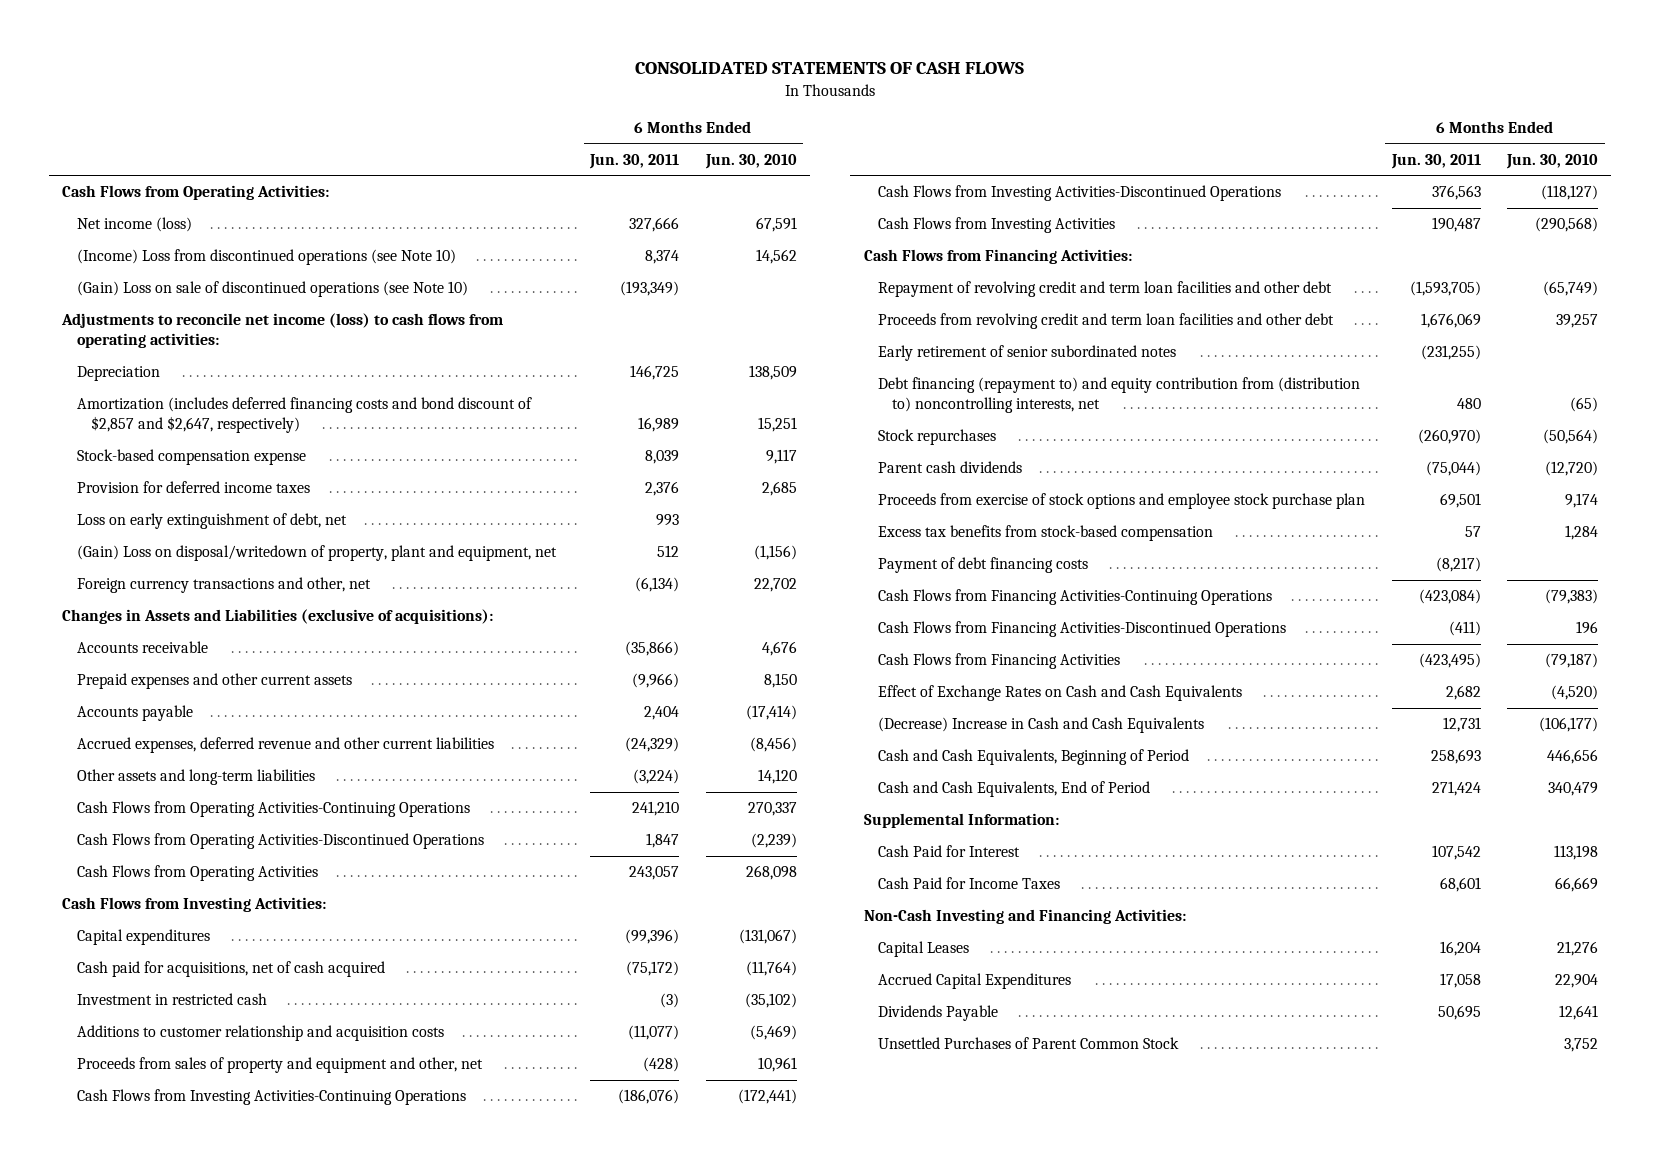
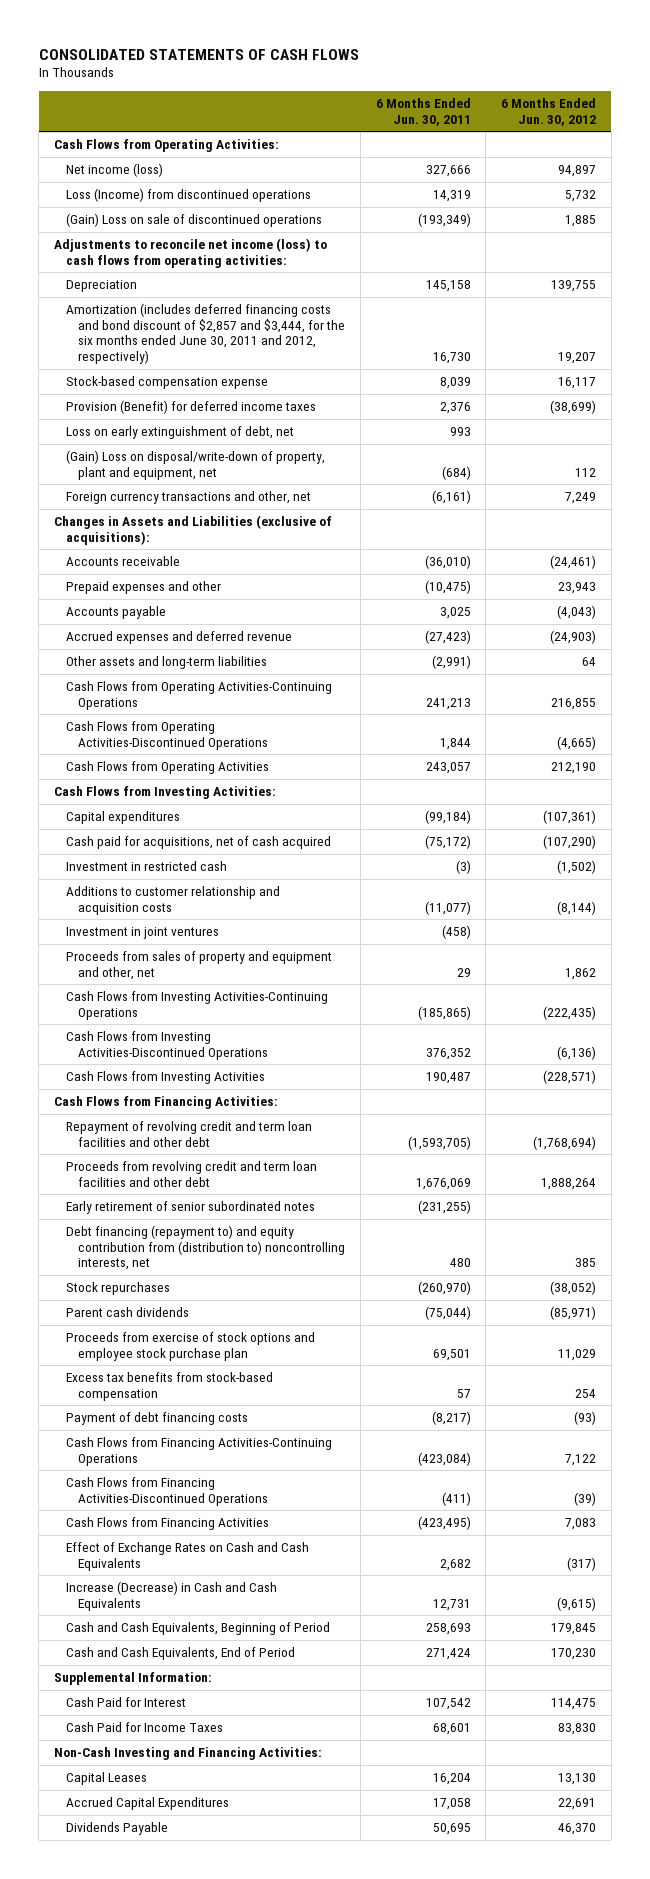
[704,153,797,169] Jun. 30, 2010 -> none
none -> [501,97,597,126] 6 Months Ended Jun. 30, 2012
[76,249,456,266] (Income) Loss from discontinued operations (see Note 10) -> [66,188,312,203] Loss (Income) from discontinued operations
[645,250,680,265] 8,374 -> [432,190,471,203] 14,319
[76,281,468,298] (Gain) Loss on sale of discontinued operations (see Note 10) -> [66,213,323,228] (Gain) Loss on sale of discontinued operations
[630,365,680,381] 146,725 -> [425,280,471,293] 145,158
[76,397,532,434] Amortization (includes deferred financing costs and bond discount of $2,857 and $2,647, respectively) -> [66,303,346,365] Amortization (includes deferred financing costs and bond discount of $2,857 and $3,444, for the six months ended June 30, 2011 and 2012, respectively)
[638,417,680,433] 16,989 -> [432,352,471,365] 16,730
[76,481,310,494] Provision for deferred income taxes -> [66,400,317,415] Provision (Benefit) for deferred income taxes
[76,545,557,562] (Gain) Loss on disposal/writedown of property, plant and equipment, net -> [66,450,326,480] (Gain) Loss on disposal/write-down of property, plant and equipment, net
[657,545,680,558] 512 -> [441,465,471,480] (684)
[635,577,680,593] (6,134) -> [431,490,471,505] (6,161)
[625,641,680,657] (35,866) -> [424,555,471,570] (36,010)
[76,673,352,690] Prepaid expenses and other current assets -> [66,581,222,595] Prepaid expenses and other
[632,673,680,689] (9,966) -> [424,580,471,595] (10,475)
[644,706,680,721] 2,404 -> [439,607,471,620] 3,025
[76,737,494,754] Accrued expenses, deferred revenue and other current liabilities -> [66,631,293,645] Accrued expenses and deferred revenue
[625,737,680,753] (24,329) -> [424,630,471,645] (27,423)
[633,769,680,785] (3,224) -> [431,655,471,670] (2,991)
[632,801,680,817] 241,210 -> [425,697,471,710] 241,213
[646,833,680,849] 1,847 -> [439,737,471,750] 1,844
[625,929,680,945] (99,396) -> [424,810,471,825] (99,184)
none -> [66,927,220,940] Investment in joint ventures
[643,1057,680,1073] (428) -> [456,967,471,977] 29
[618,1089,680,1105] (186,076) -> [417,1005,471,1020] (185,865)
[1431,185,1481,201] 376,563 -> [425,1047,471,1060] 376,352
[877,717,1204,734] (Decrease) Increase in Cash and Cash Equivalents -> [66,1581,278,1611] Increase (Decrease) in Cash and Cash Equivalents
[877,1037,1179,1050] Unsettled Purchases of Parent Common Stock -> none

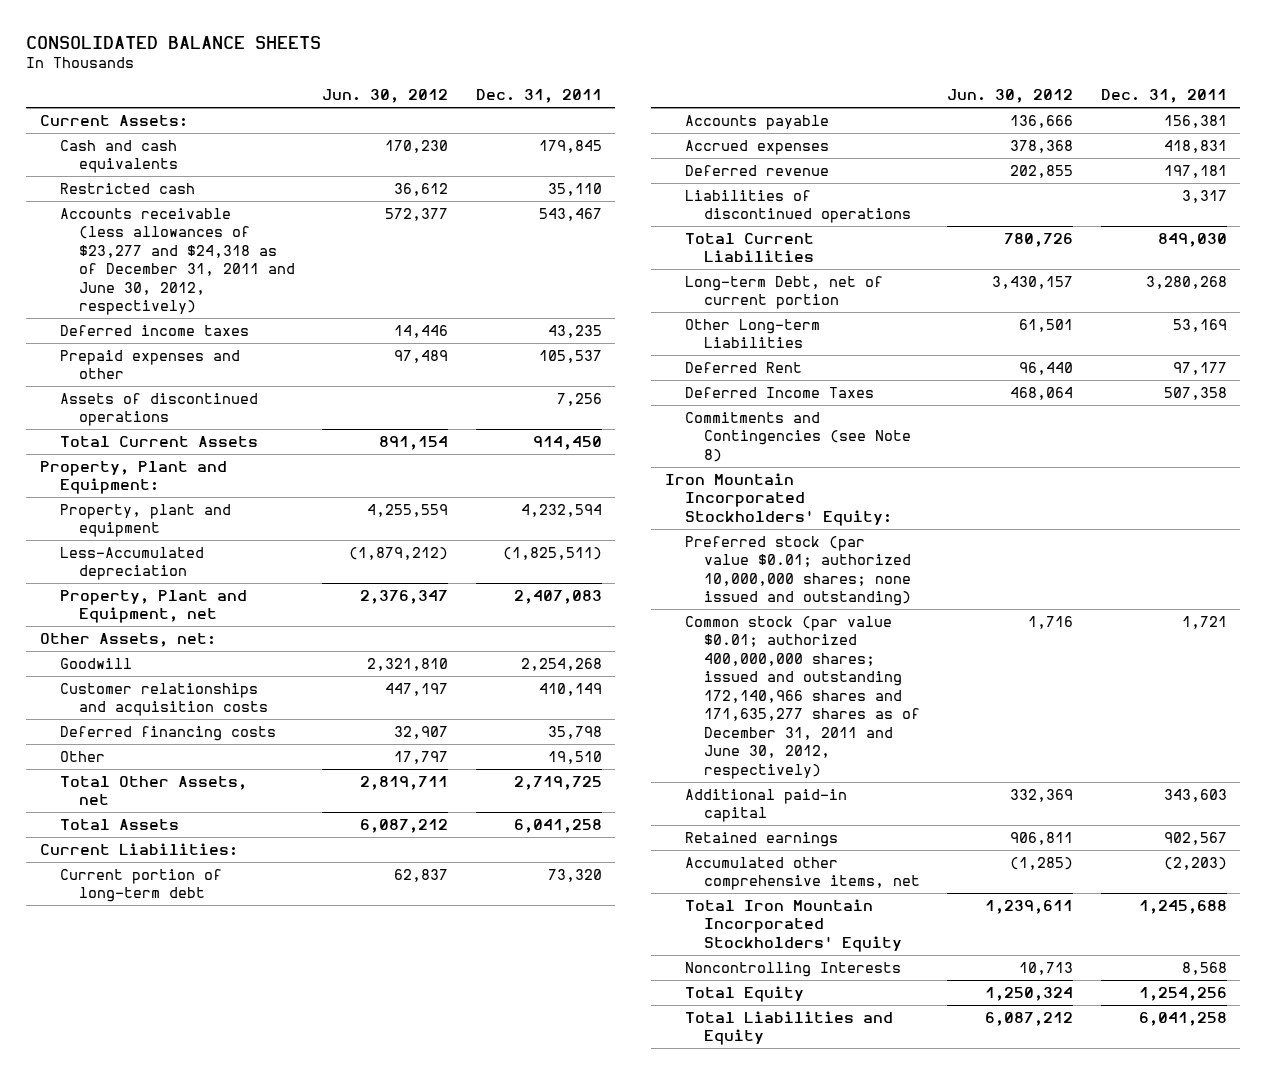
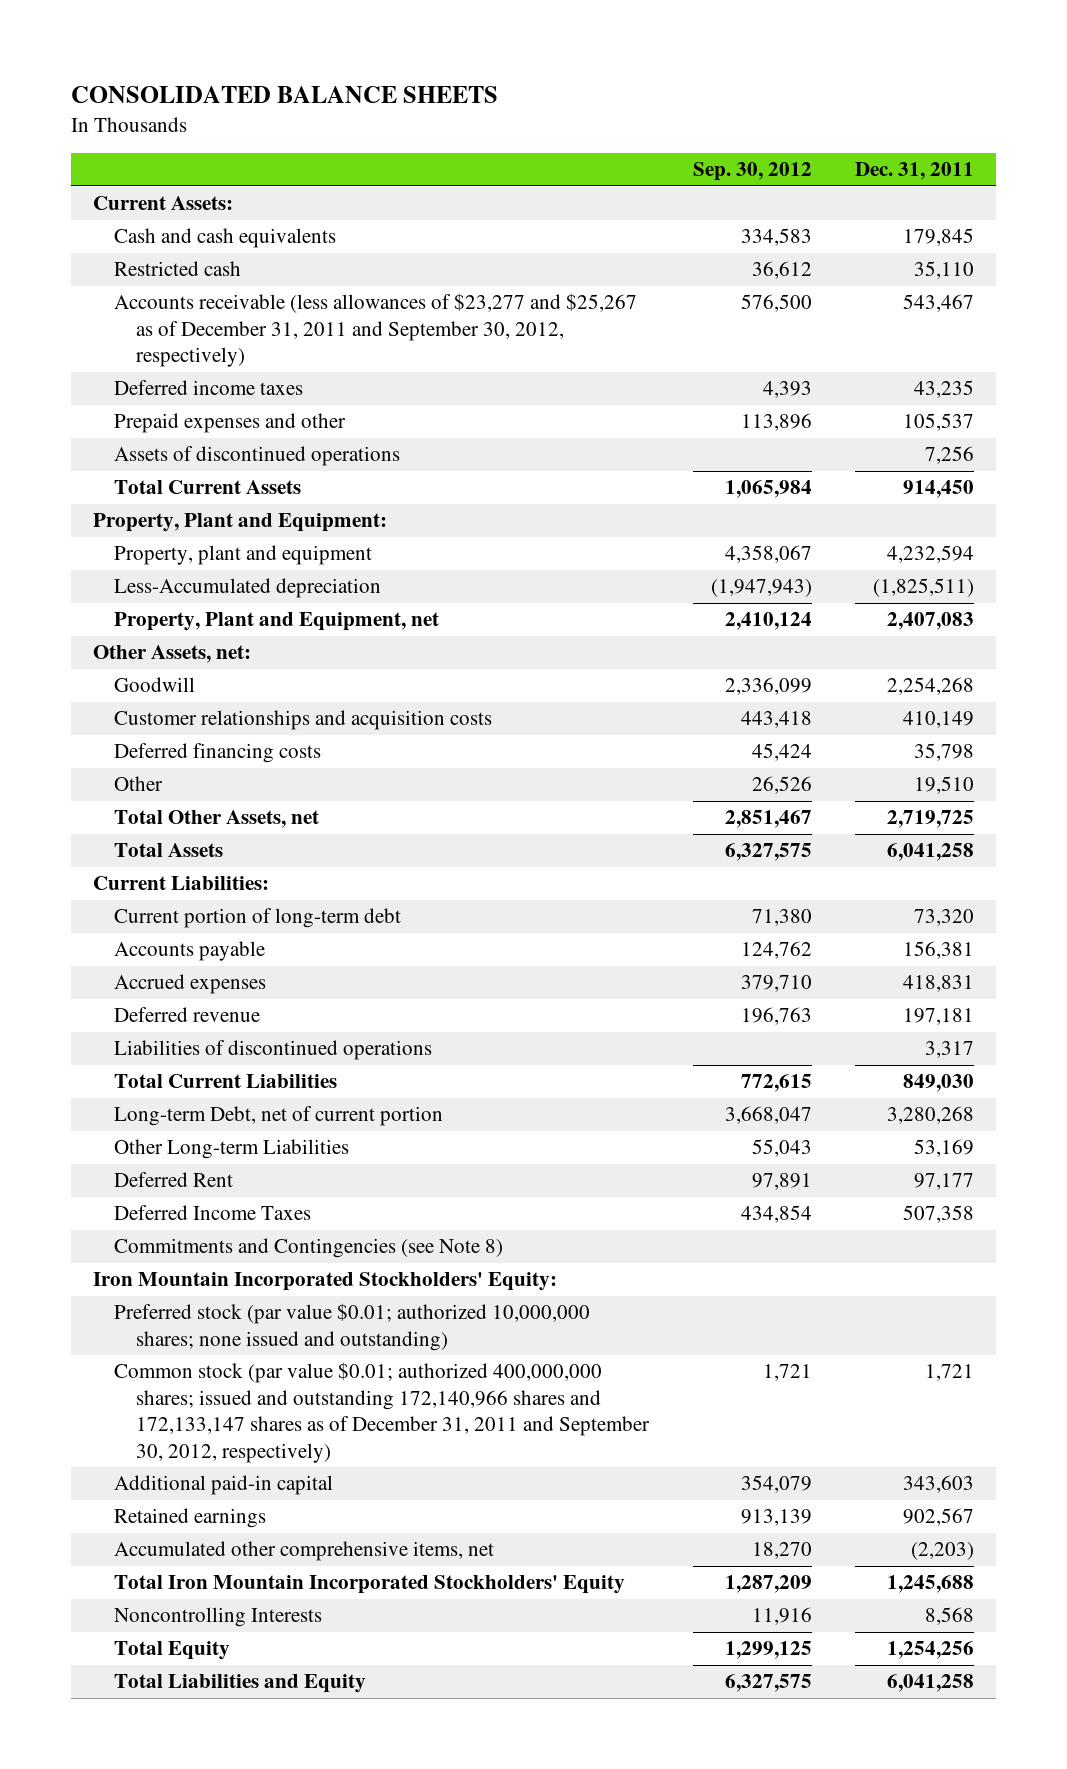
[322,89,449,104] Jun. 30, 2012 -> none
none -> [692,162,812,182] Sep. 30, 2012
[59,207,296,316] Accounts receivable (less allowances of $23,277 and $24,318 as of December 31, 2011 and June 30, 2012, respectively) -> [114,293,638,368] Accounts receivable (less allowances of $23,277 and $25,267 as of December 31, 2011 and September 30, 2012, respectively)
[684,615,921,779] Common stock (par value $0.01; authorized 400,000,000 shares; issued and outstanding 172,140,966 shares and 171,635,277 shares as of December 31, 2011 and June 30, 2012, respectively) -> [114,1362,650,1463] Common stock (par value $0.01; authorized 400,000,000 shares; issued and outstanding 172,140,966 shares and 172,133,147 shares as of December 31, 2011 and September 30, 2012, respectively)

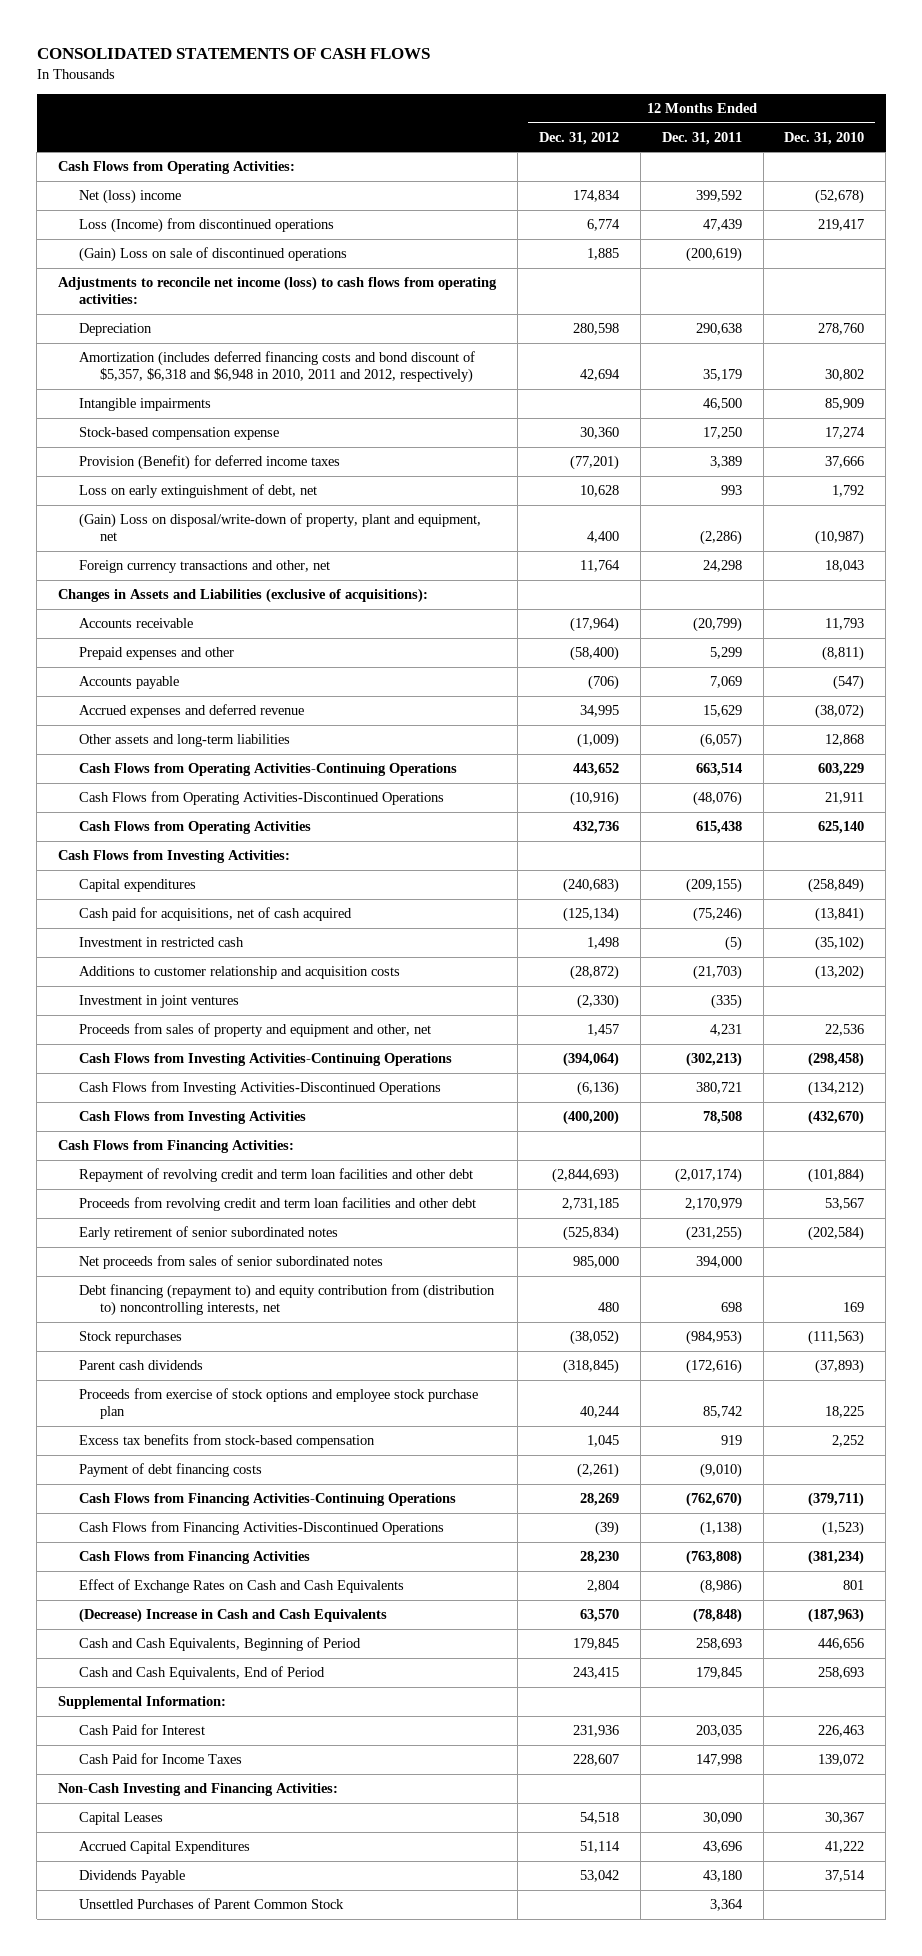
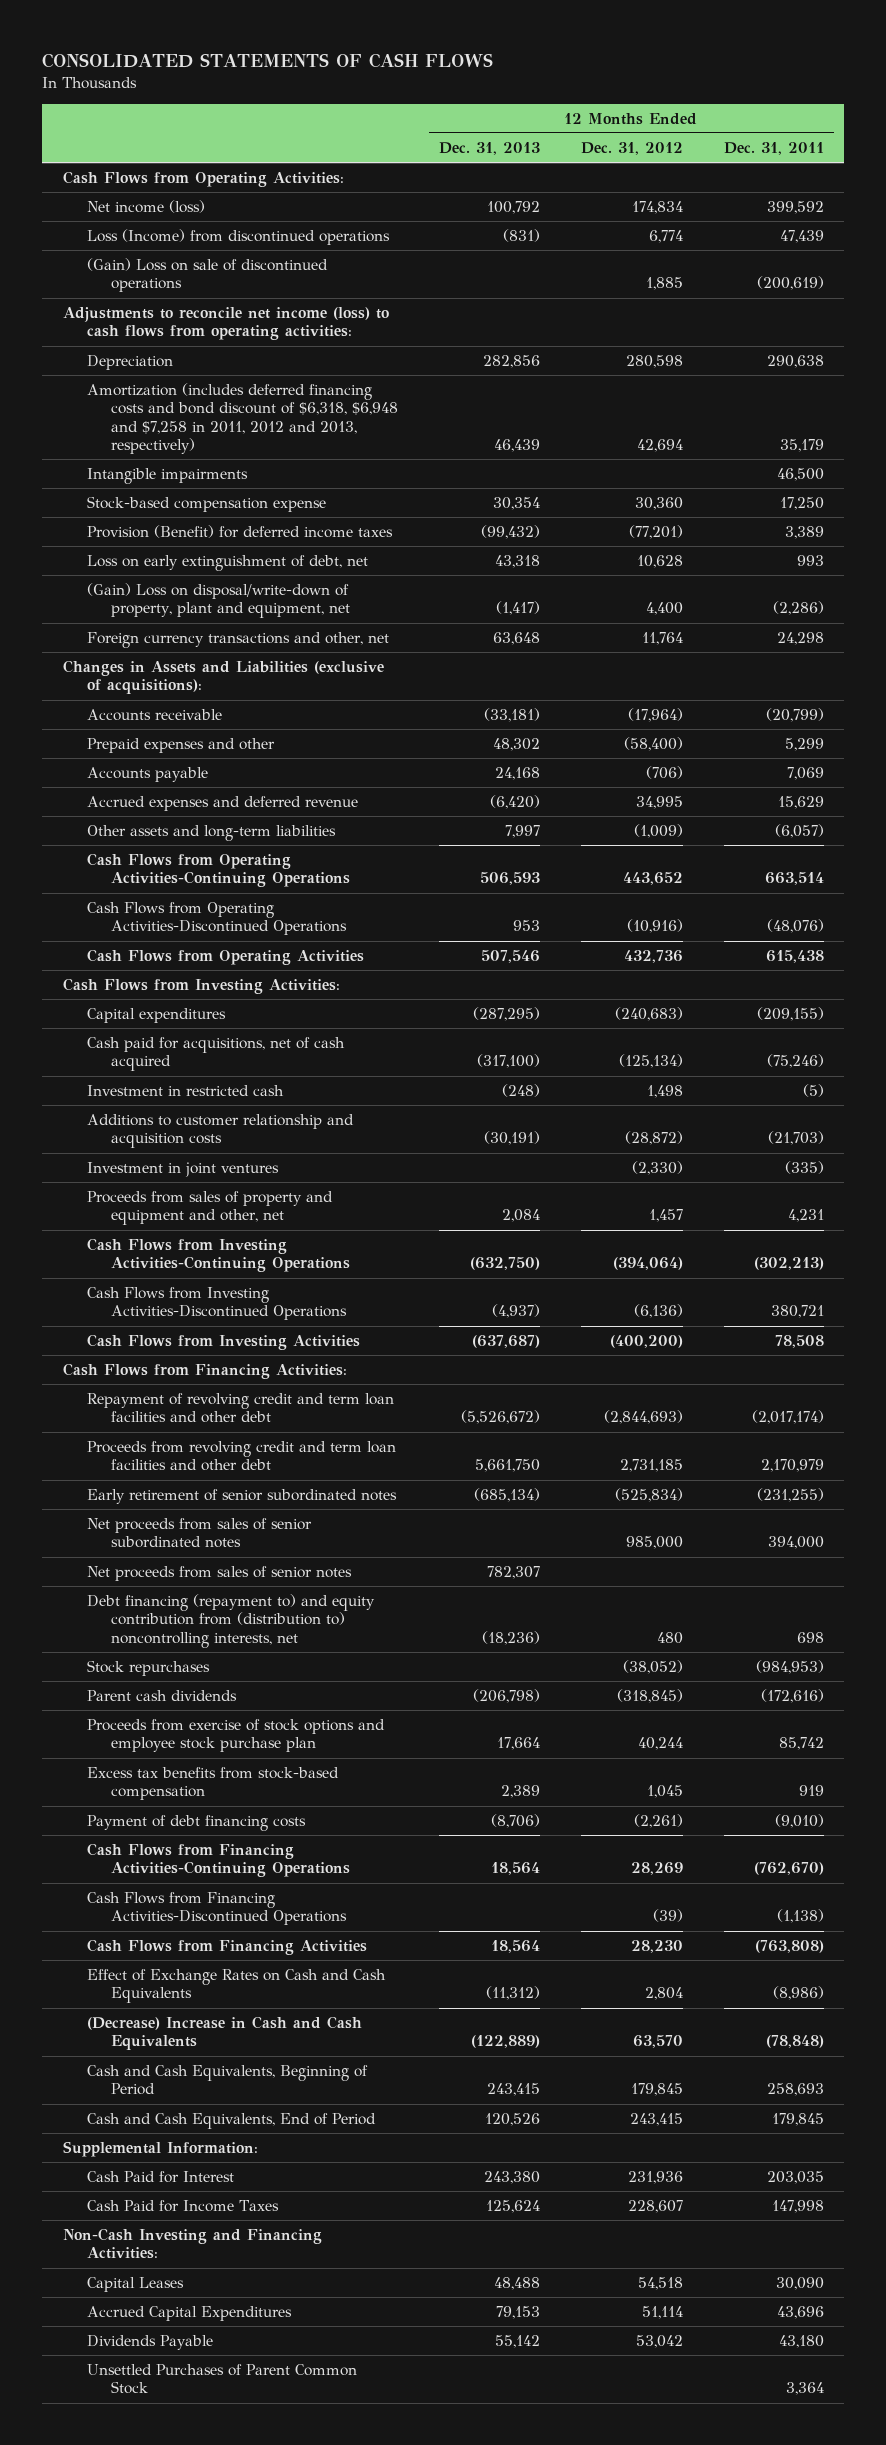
[784,131,865,145] Dec. 31, 2010 -> none
none -> [439,142,541,156] Dec. 31, 2013
[79,189,182,205] Net (loss) income -> [87,200,206,214] Net income (loss)
[79,351,476,384] Amortization (includes deferred financing costs and bond discount of $5,357, $6,318 and $6,948 in 2010, 2011 and 2012, respectively) -> [87,383,399,455] Amortization (includes deferred financing costs and bond discount of $6,318, $6,948 and $7,258 in 2011, 2012 and 2013, respectively)
none -> [87,1566,353,1582] Net proceeds from sales of senior notes

